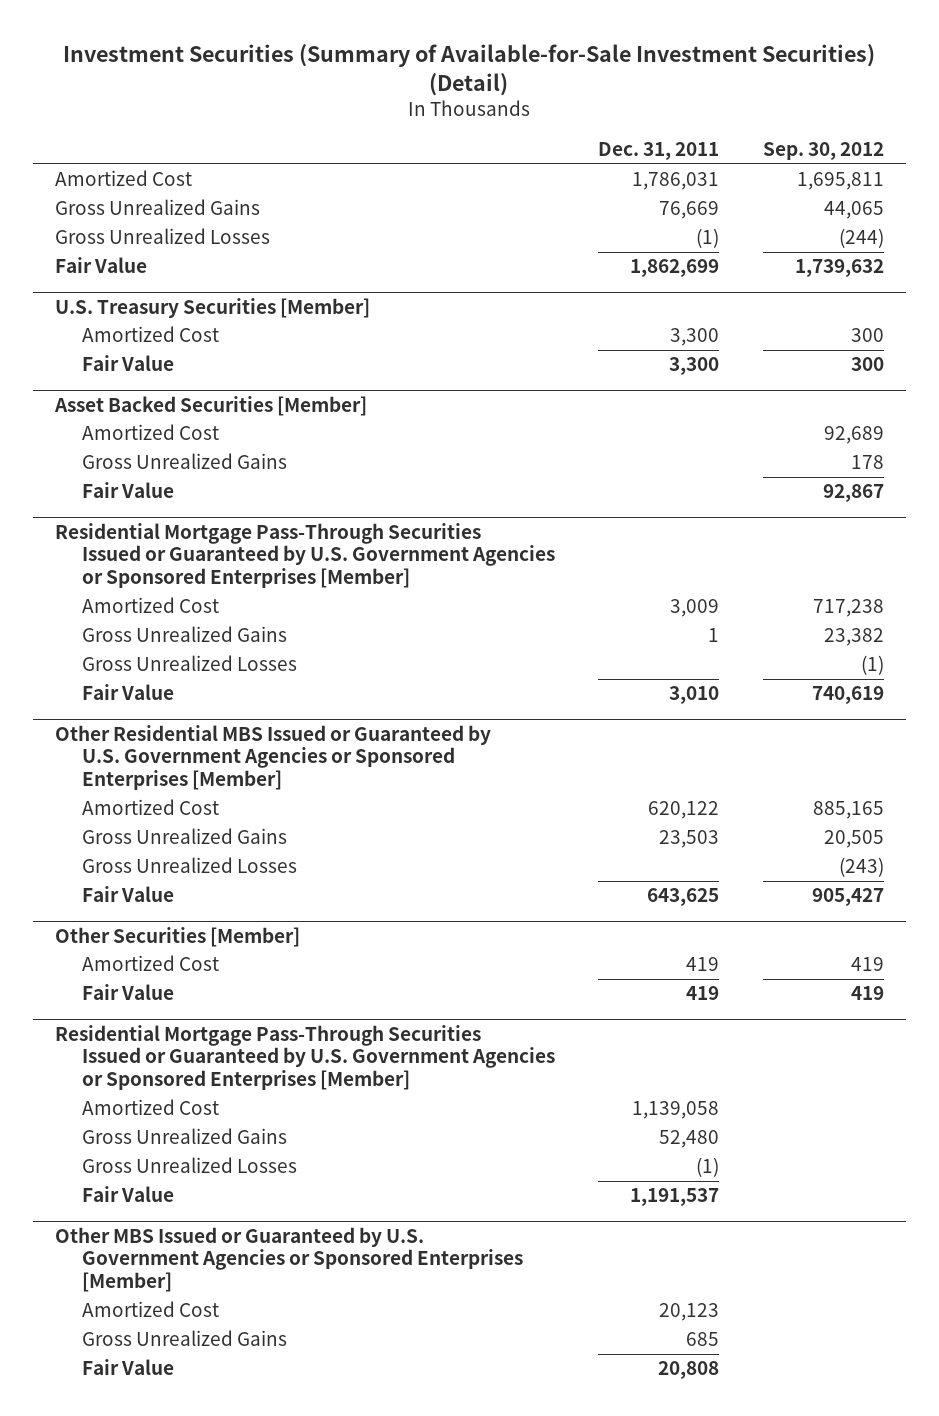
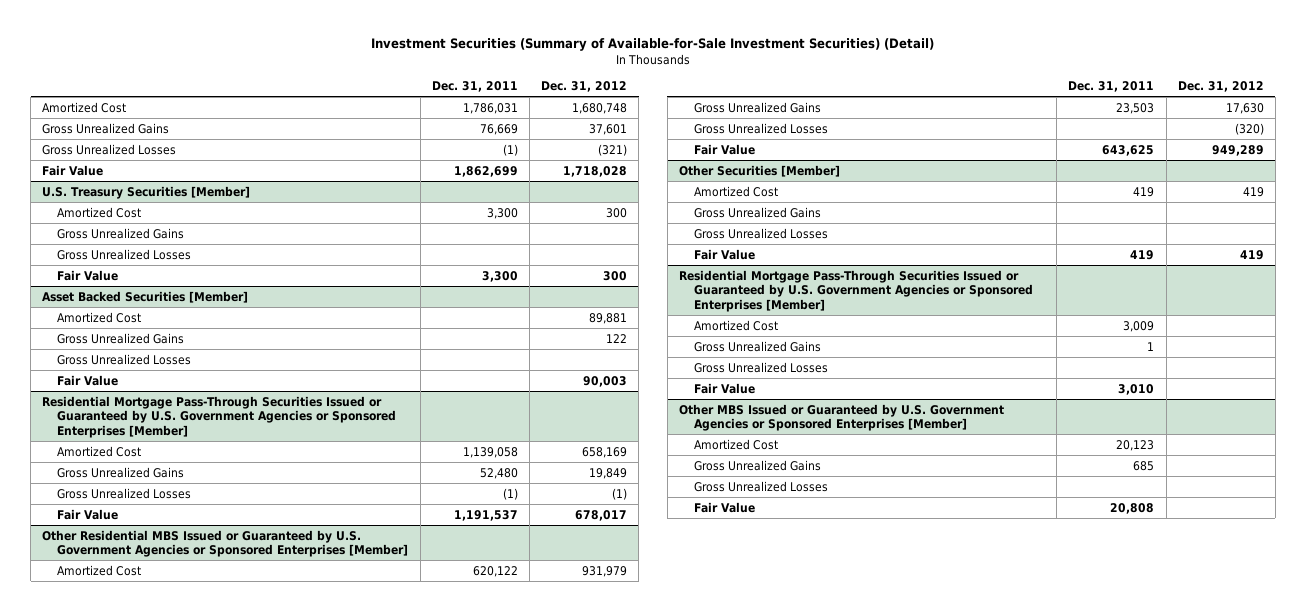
[763,142,885,161] Sep. 30, 2012 -> none
none -> [541,80,628,92] Dec. 31, 2012
none -> [57,227,185,239] Gross Unrealized Gains
none -> [57,248,192,260] Gross Unrealized Losses
none -> [57,353,192,365] Gross Unrealized Losses
[81,1099,219,1116] Amortized Cost -> [57,445,142,457] Amortized Cost
[81,1128,287,1145] Gross Unrealized Gains -> [57,466,185,478] Gross Unrealized Gains
[81,1157,297,1174] Gross Unrealized Losses -> [57,487,192,499] Gross Unrealized Losses
[81,1186,174,1203] Fair Value -> [57,508,119,520] Fair Value
none -> [694,206,822,218] Gross Unrealized Gains
none -> [694,227,829,239] Gross Unrealized Losses
[81,597,219,614] Amortized Cost -> [694,319,779,331] Amortized Cost
[81,626,287,643] Gross Unrealized Gains -> [694,340,822,352] Gross Unrealized Gains
[81,655,297,672] Gross Unrealized Losses -> [694,361,829,373] Gross Unrealized Losses
[81,684,174,701] Fair Value -> [694,382,756,394] Fair Value
none -> [694,480,829,492] Gross Unrealized Losses

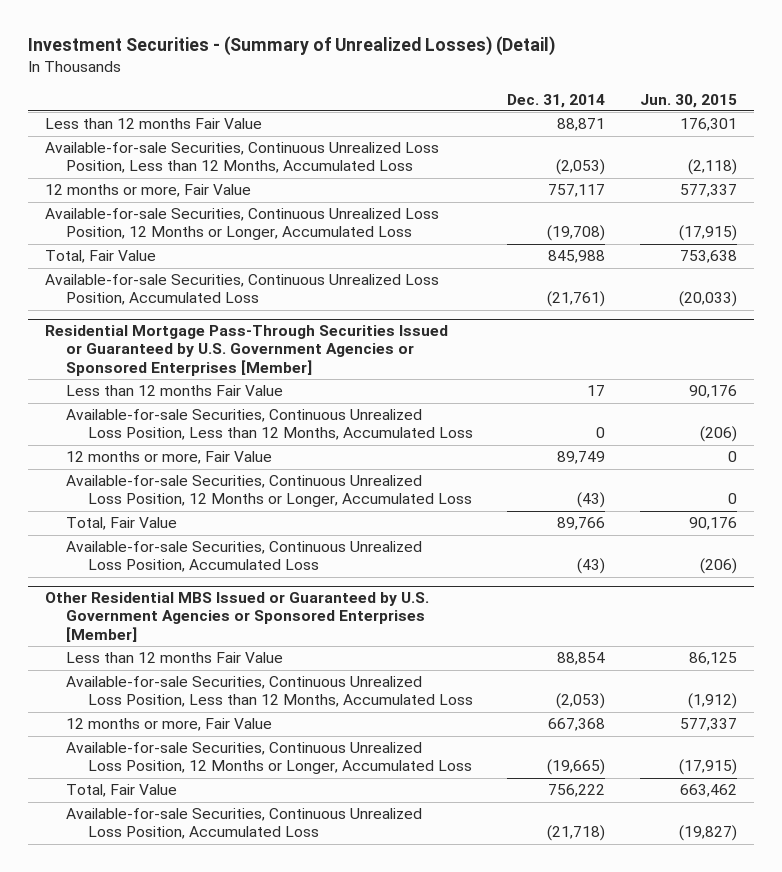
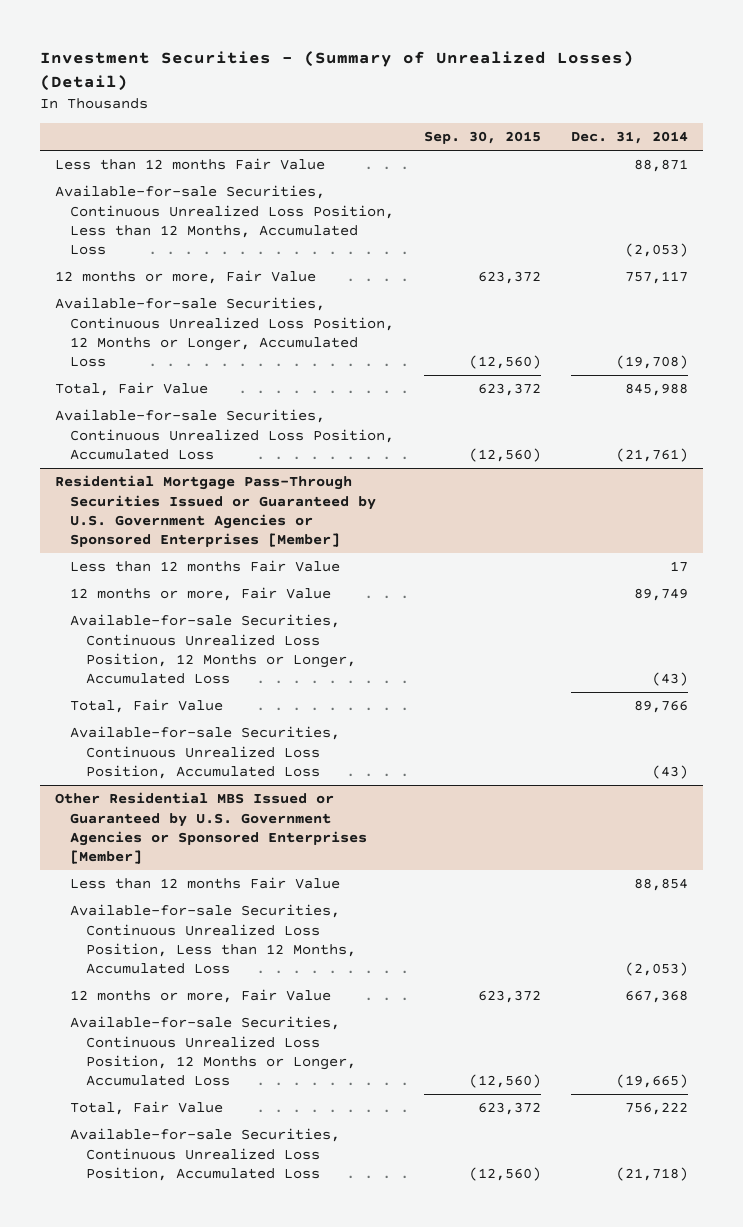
[639,93,737,108] Jun. 30, 2015 -> none
none -> [424,131,542,145] Sep. 30, 2015
[66,409,473,441] Available-for-sale Securities, Continuous Unrealized Loss Position, Less than 12 Months, Accumulated Loss -> none

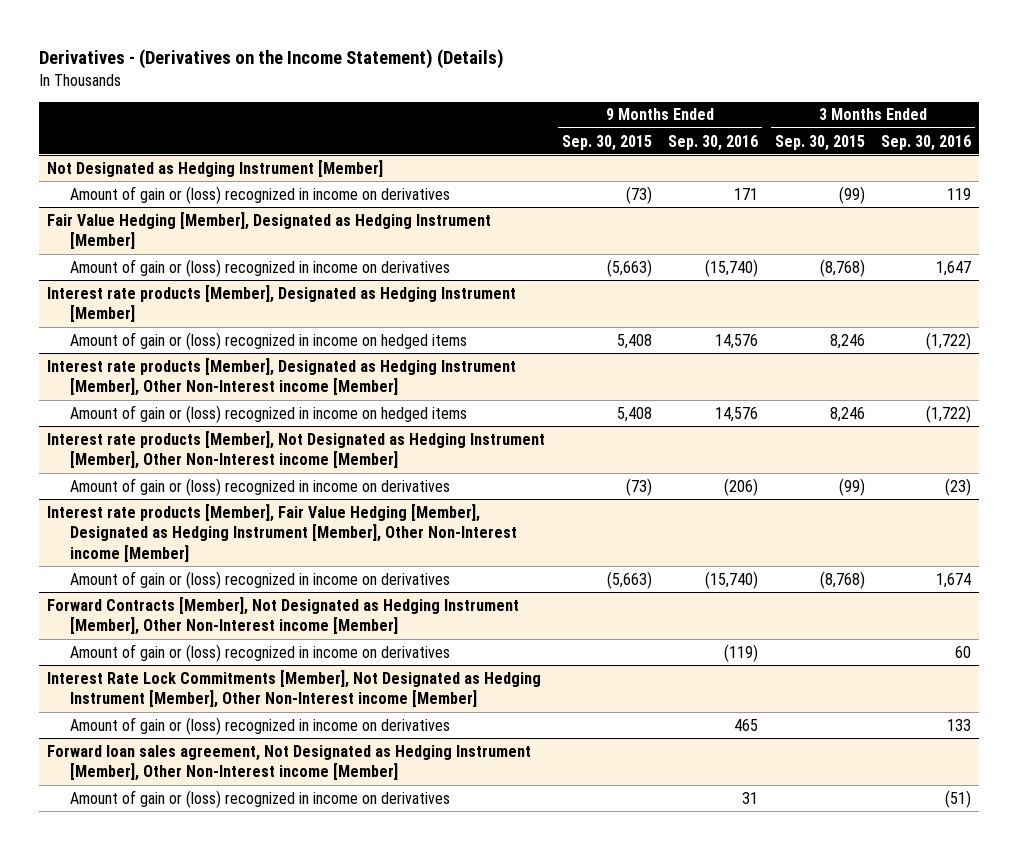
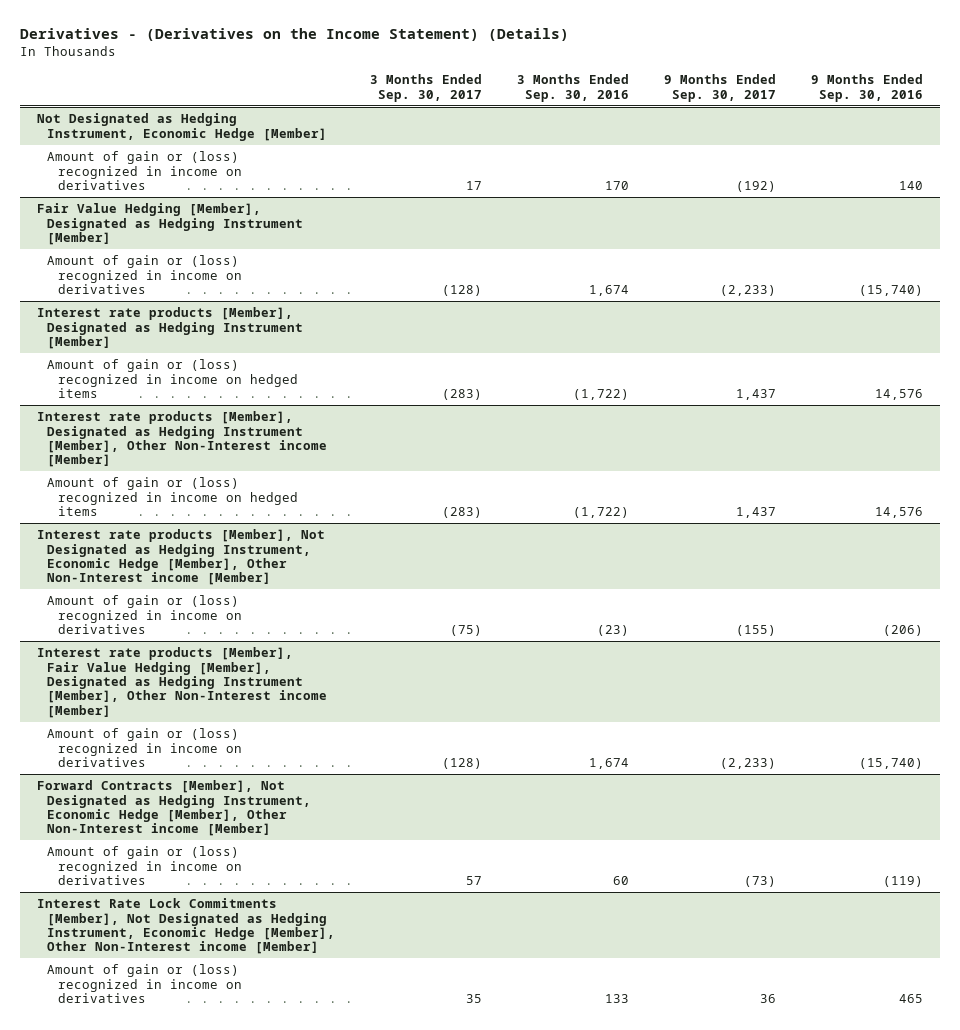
[561,134,652,151] Sep. 30, 2015 -> none
[774,134,865,151] Sep. 30, 2015 -> none
none -> [370,74,483,102] 3 Months Ended Sep. 30, 2017
none -> [663,74,776,102] 9 Months Ended Sep. 30, 2017
[47,159,384,177] Not Designated as Hedging Instrument [Member] -> [36,113,328,141] Not Designated as Hedging Instrument, Economic Hedge [Member]
[734,187,759,200] 171 -> [898,180,923,190] 140
[947,187,972,200] 119 -> [605,180,630,190] 170
[936,260,972,276] 1,647 -> [589,284,630,296] 1,674
[47,430,546,470] Interest rate products [Member], Not Designated as Hedging Instrument [Member], Other Non-Interest income [Member] -> [36,529,325,586] Interest rate products [Member], Not Designated as Hedging Instrument, Economic Hedge [Member], Other Non-Interest income [Member]
[47,596,520,636] Forward Contracts [Member], Not Designated as Hedging Instrument [Member], Other Non-Interest income [Member] -> [36,780,312,837] Forward Contracts [Member], Not Designated as Hedging Instrument, Economic Hedge [Member], Other Non-Interest income [Member]
[47,669,542,709] Interest Rate Lock Commitments [Member], Not Designated as Hedging Instrument [Member], Other Non-Interest income [Member] -> [36,898,336,955] Interest Rate Lock Commitments [Member], Not Designated as Hedging Instrument, Economic Hedge [Member], Other Non-Interest income [Member]
[47,744,532,782] Forward loan sales agreement, Not Designated as Hedging Instrument [Member], Other Non-Interest income [Member] -> none
[70,789,451,808] Amount of gain or (loss) recognized in income on derivatives -> none

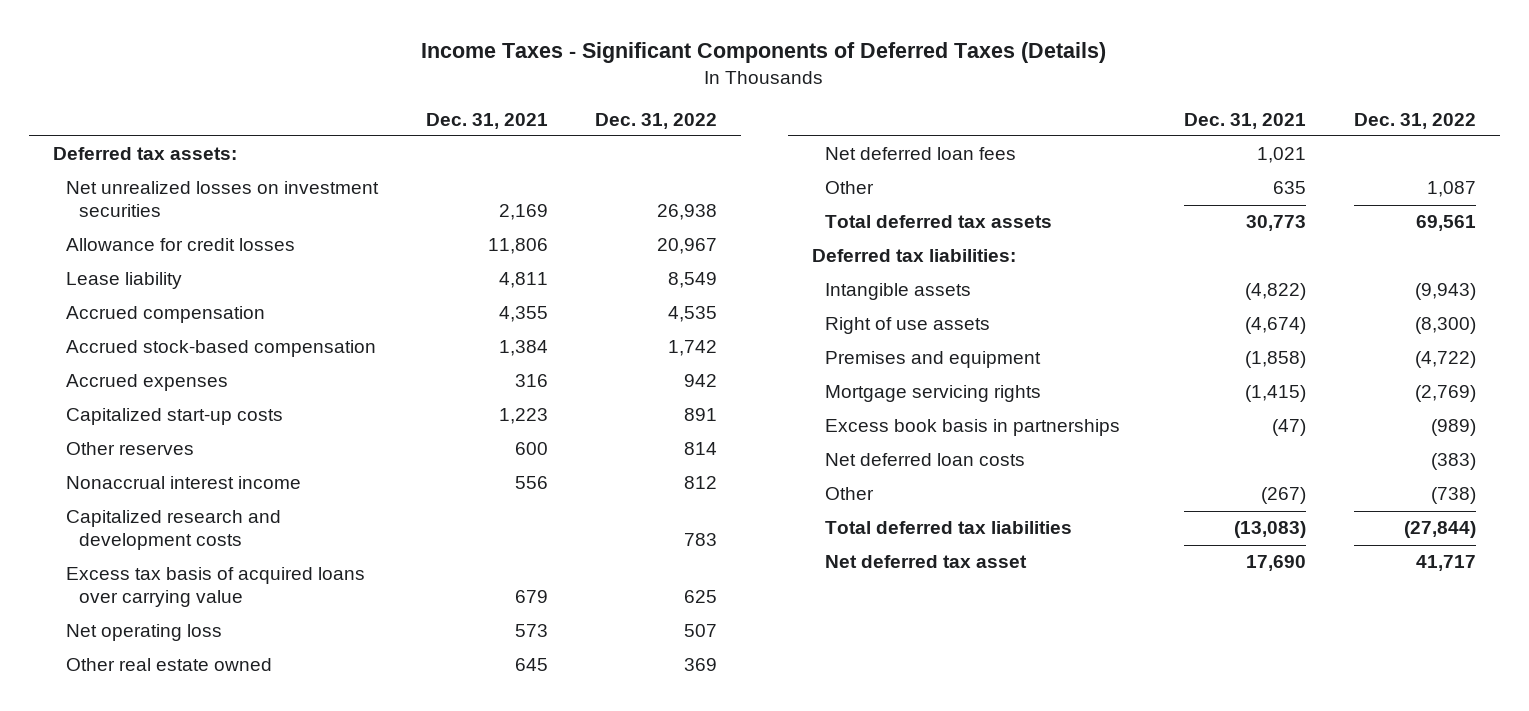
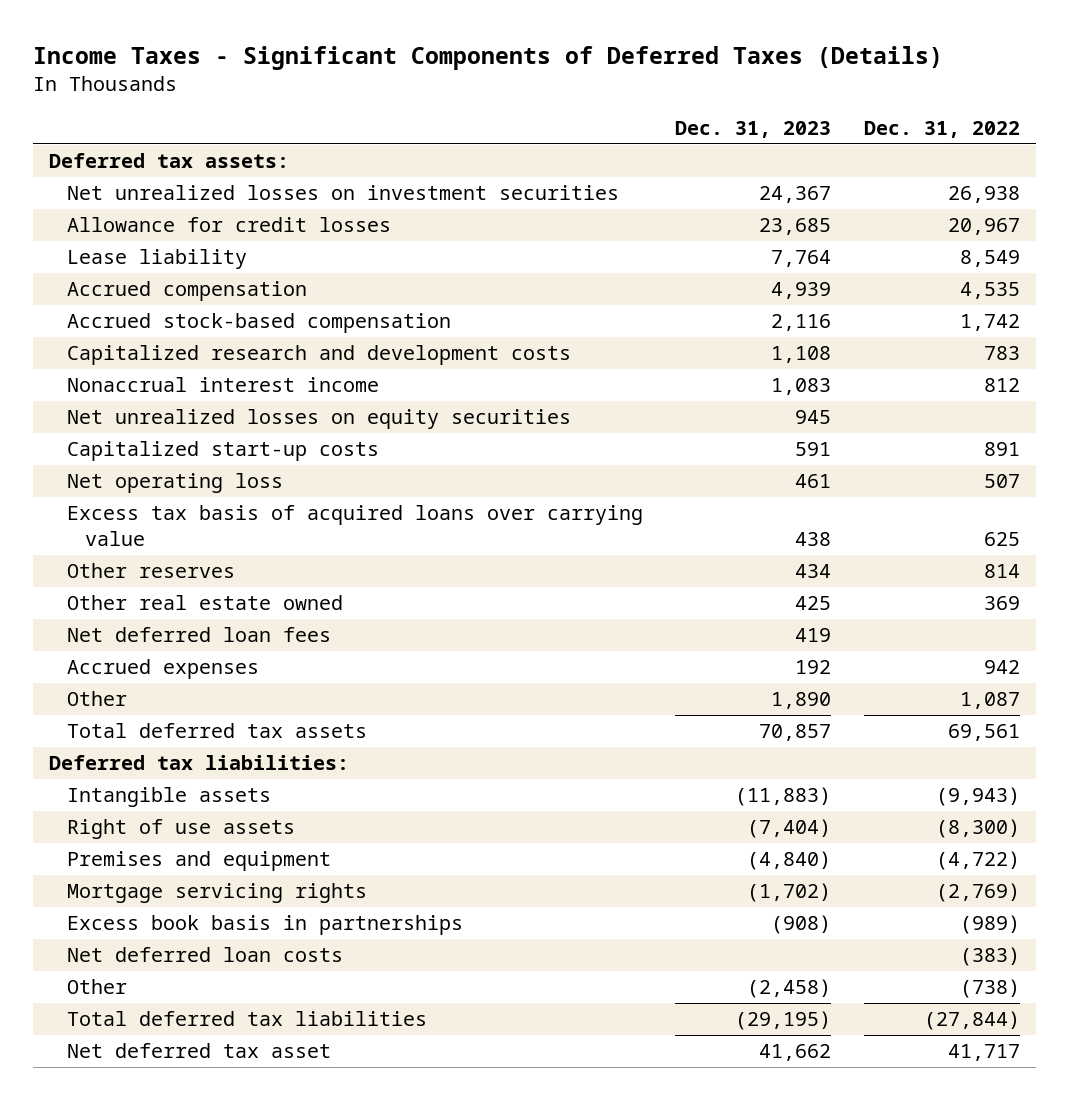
[425,112,548,129] Dec. 31, 2021 -> none
none -> [675,120,832,138] Dec. 31, 2023
[66,476,302,490] Nonaccrual interest income -> [66,377,379,393] Nonaccrual interest income
none -> [66,409,571,430] Net unrealized losses on equity securities
[66,408,284,426] Capitalized start-up costs -> [66,441,379,462] Capitalized start-up costs
[66,567,366,608] Excess tax basis of acquired loans over carrying value -> [66,505,643,546] Excess tax basis of acquired loans over carrying value
[66,442,195,456] Other reserves -> [66,563,235,579] Other reserves
[66,374,229,392] Accrued expenses -> [66,659,259,680] Accrued expenses

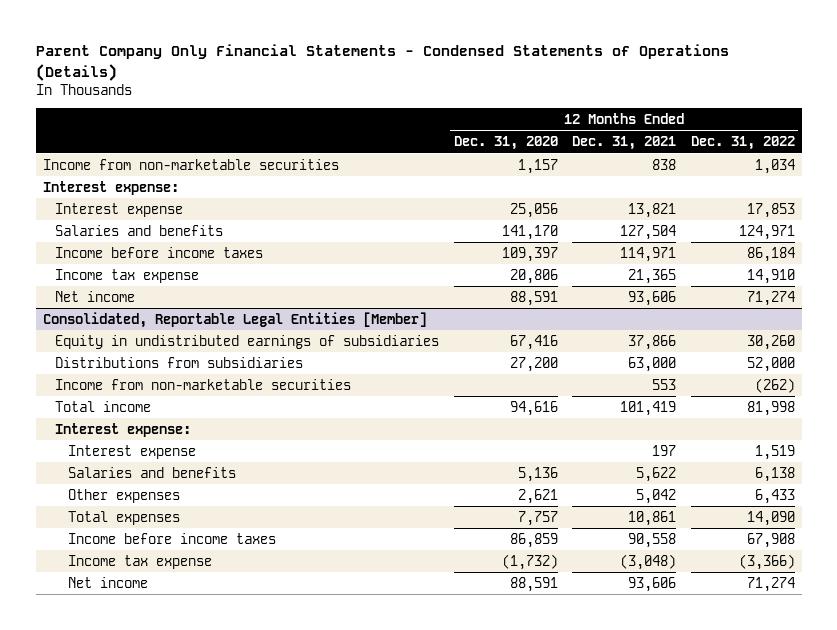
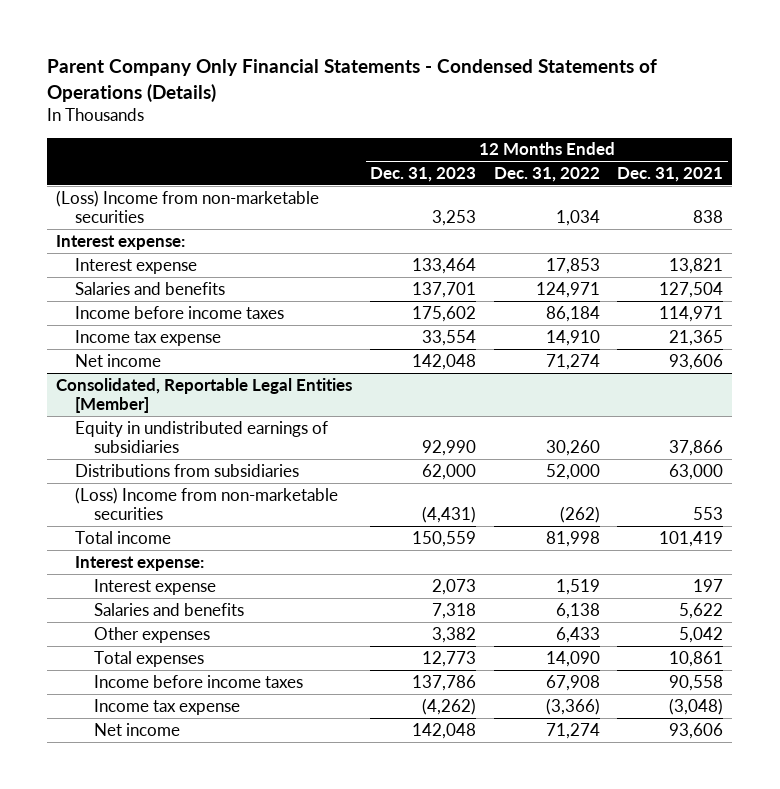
[453,136,558,151] Dec. 31, 2020 -> none
none -> [369,166,476,182] Dec. 31, 2023
[42,158,339,170] Income from non-marketable securities -> [56,189,320,223] (Loss) Income from non-marketable securities
[55,378,352,390] Income from non-marketable securities -> [75,486,339,520] (Loss) Income from non-marketable securities

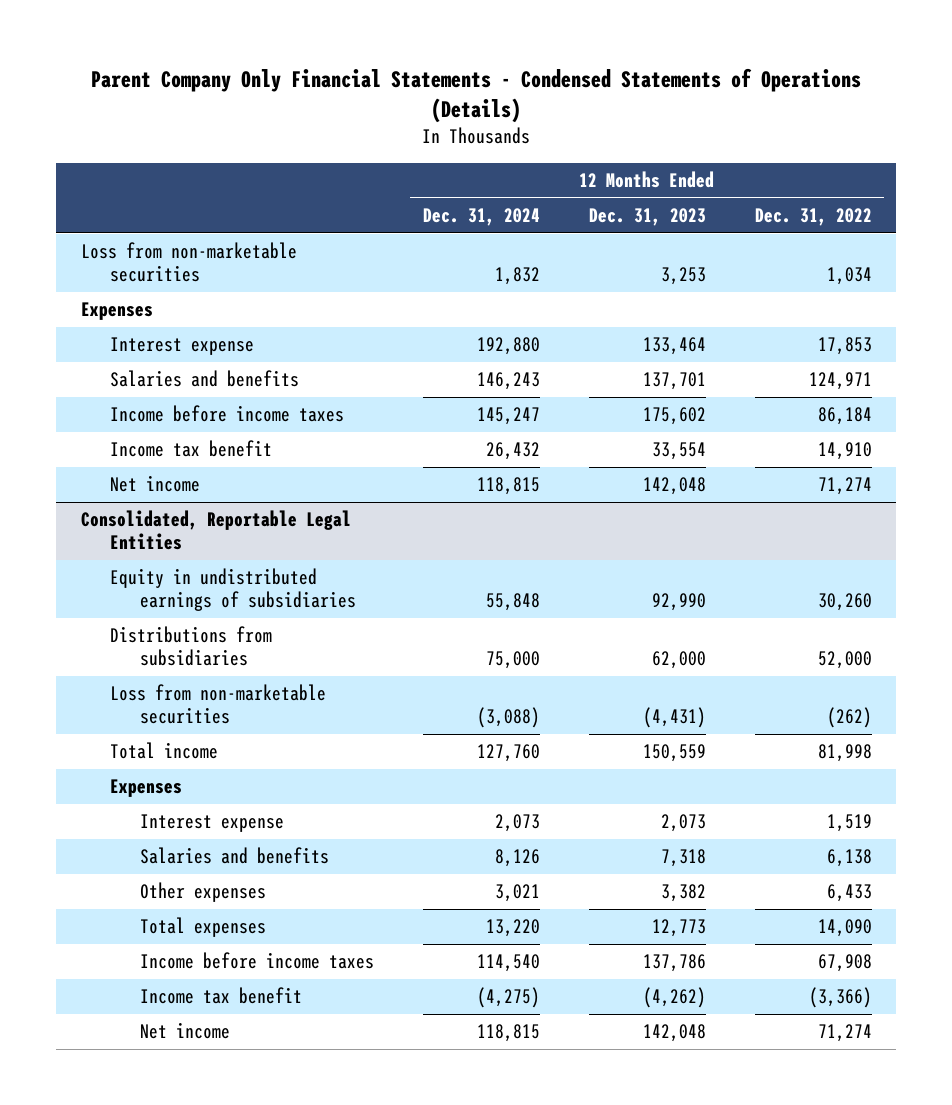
[617,166,724,182] Dec. 31, 2021 -> none
none -> [422,208,540,227] Dec. 31, 2024
[56,234,186,250] Interest expense: -> none
[56,189,320,223] (Loss) Income from non-marketable securities -> [80,242,297,283] Loss from non-marketable securities
none -> [80,302,153,321] Expenses
[75,329,222,346] Income tax expense -> [110,440,273,458] Income tax benefit
[56,377,353,413] Consolidated, Reportable Legal Entities [Member] -> [80,510,351,551] Consolidated, Reportable Legal Entities
[75,486,339,520] (Loss) Income from non-marketable securities -> [110,684,327,725] Loss from non-marketable securities
[75,555,205,571] Interest expense: -> none
none -> [110,779,183,798] Expenses
[93,698,240,715] Income tax expense -> [139,987,302,1005] Income tax benefit

